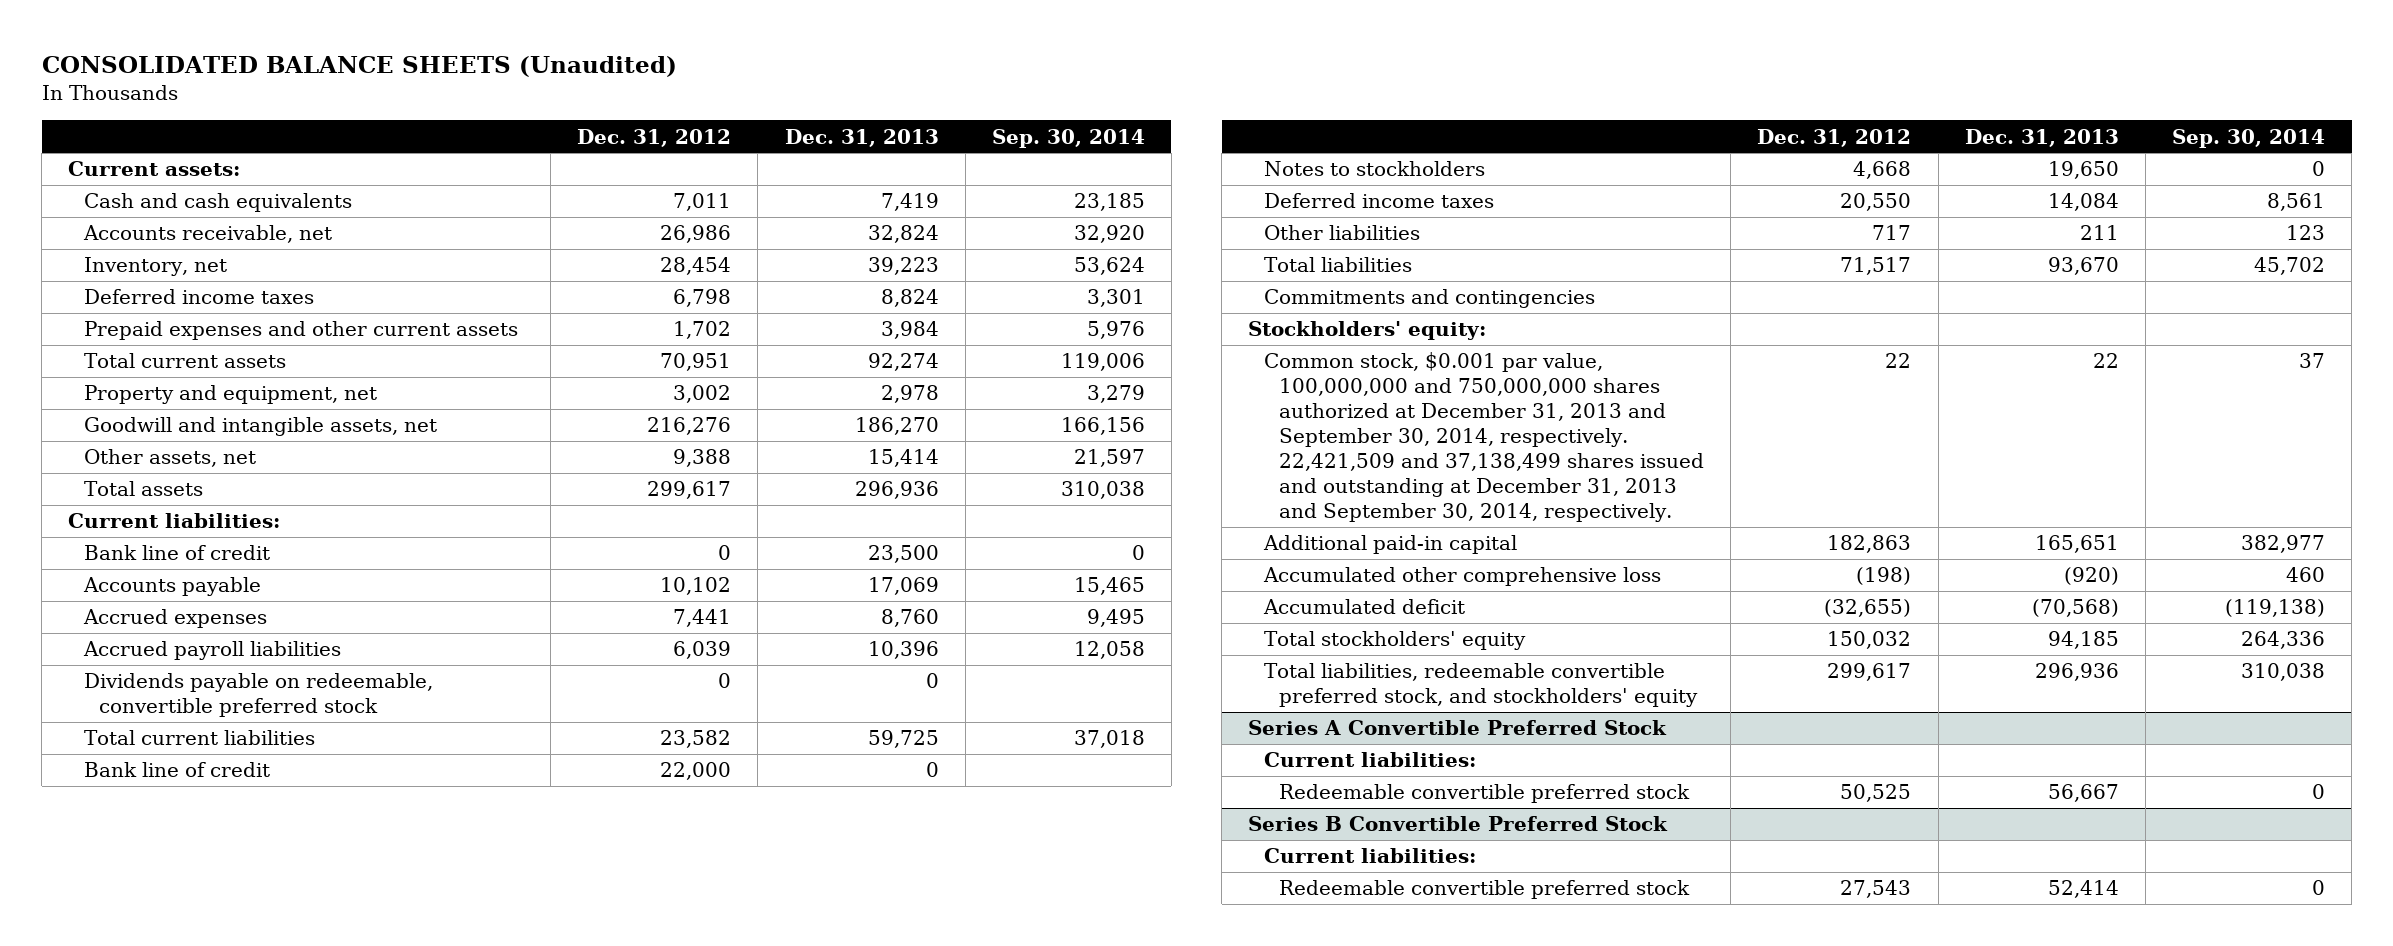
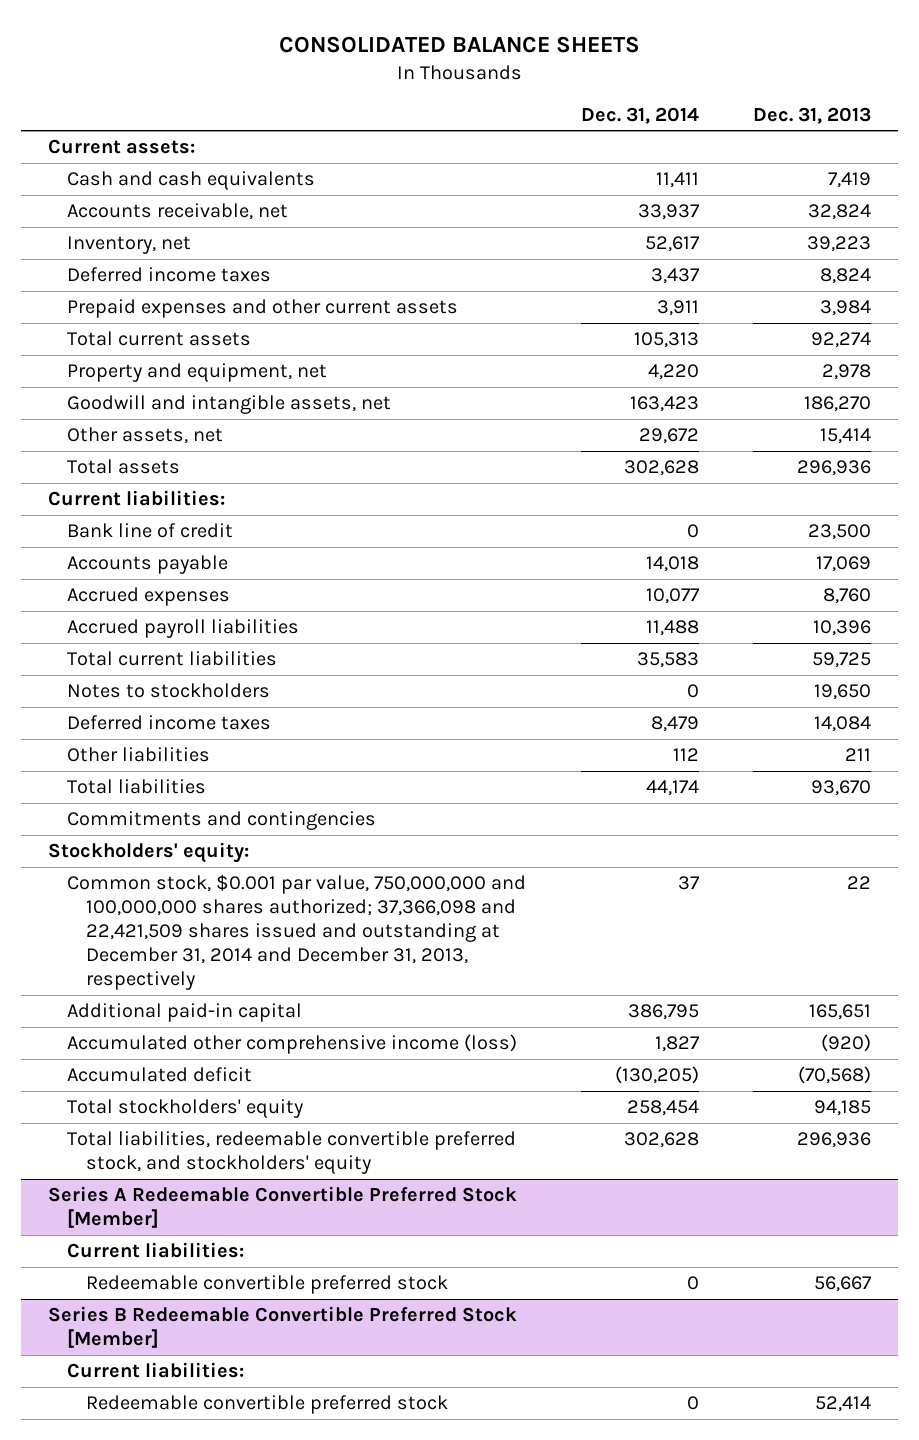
[41,55,677,77] CONSOLIDATED BALANCE SHEETS (Unaudited) -> [278,35,640,53] CONSOLIDATED BALANCE SHEETS
[577,128,732,147] Dec. 31, 2012 -> none
[991,128,1145,148] Sep. 30, 2014 -> none
none -> [580,106,699,124] Dec. 31, 2014
[83,673,433,718] Dividends payable on redeemable, convertible preferred stock -> none
[83,762,270,778] Bank line of credit -> none
[1263,352,1705,523] Common stock, $0.001 par value, 100,000,000 and 750,000,000 shares authorized at December 31, 2013 and September 30, 2014, respectively. 22,421,509 and 37,138,499 shares issued and outstanding at December 31, 2013 and September 30, 2014, respectively. -> [67,874,527,991] Common stock, $0.001 par value, 750,000,000 and 100,000,000 shares authorized; 37,366,098 and 22,421,509 shares issued and outstanding at December 31, 2014 and December 31, 2013, respectively
[1262,567,1661,587] Accumulated other comprehensive loss -> [67,1034,518,1055] Accumulated other comprehensive income (loss)
[1248,720,1668,736] Series A Convertible Preferred Stock -> [47,1186,517,1229] Series A Redeemable Convertible Preferred Stock [Member]
[1248,816,1669,832] Series B Convertible Preferred Stock -> [47,1306,517,1349] Series B Redeemable Convertible Preferred Stock [Member]

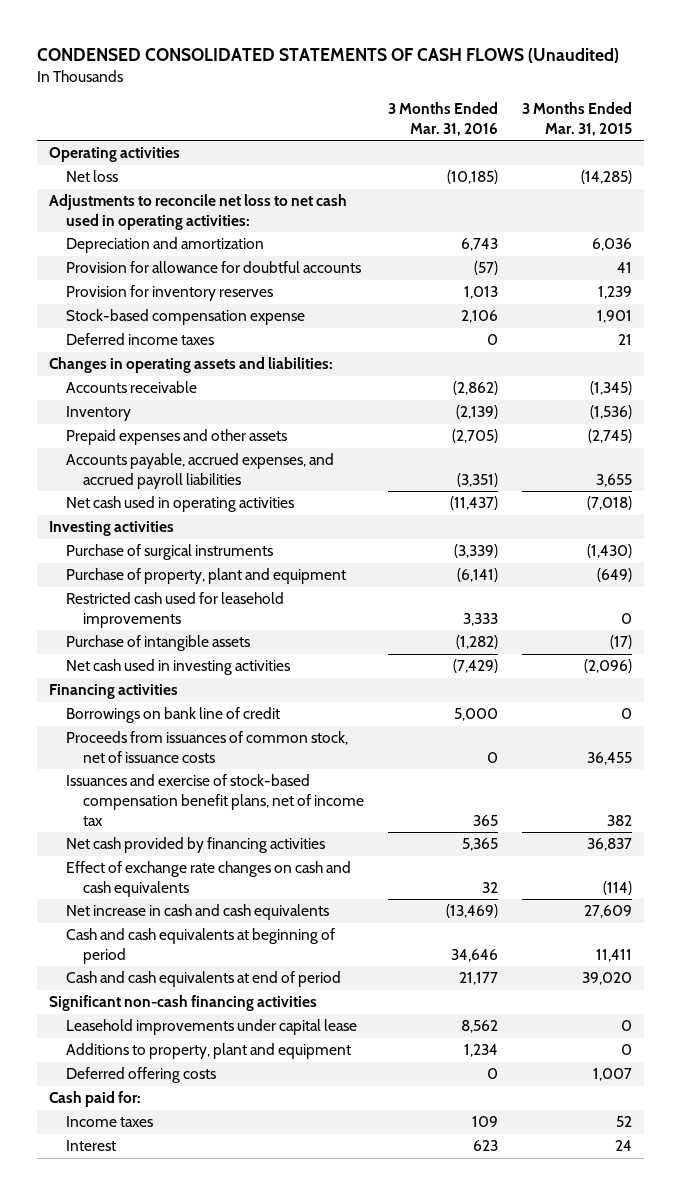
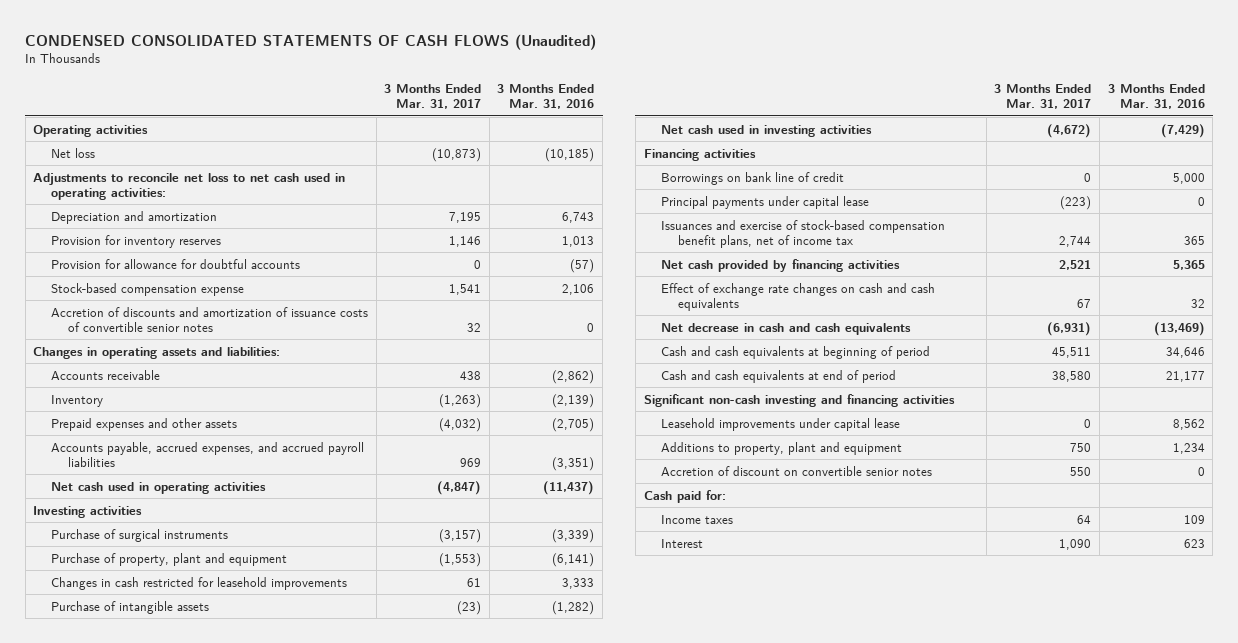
[522,102,633,136] 3 Months Ended Mar. 31, 2015 -> none
none -> [384,84,482,110] 3 Months Ended Mar. 31, 2017
[65,261,361,274] Provision for allowance for doubtful accounts -> [50,258,300,269] Provision for allowance for doubtful accounts
[65,333,214,346] Deferred income taxes -> none
none -> [50,306,368,332] Accretion of discounts and amortization of issuance costs of convertible senior notes
[65,592,284,628] Restricted cash used for leasehold improvements -> [50,576,347,590] Changes in cash restricted for leasehold improvements
[65,731,348,763] Proceeds from issuances of common stock, net of issuance costs -> none
none -> [660,195,869,209] Principal payments under capital lease
[65,904,329,921] Net increase in cash and cash equivalents -> [660,322,911,335] Net decrease in cash and cash equivalents
[48,995,317,1012] Significant non-cash financing activities -> [643,393,955,407] Significant non-cash investing and financing activities
[65,1067,216,1084] Deferred offering costs -> none
none -> [660,465,932,476] Accretion of discount on convertible senior notes

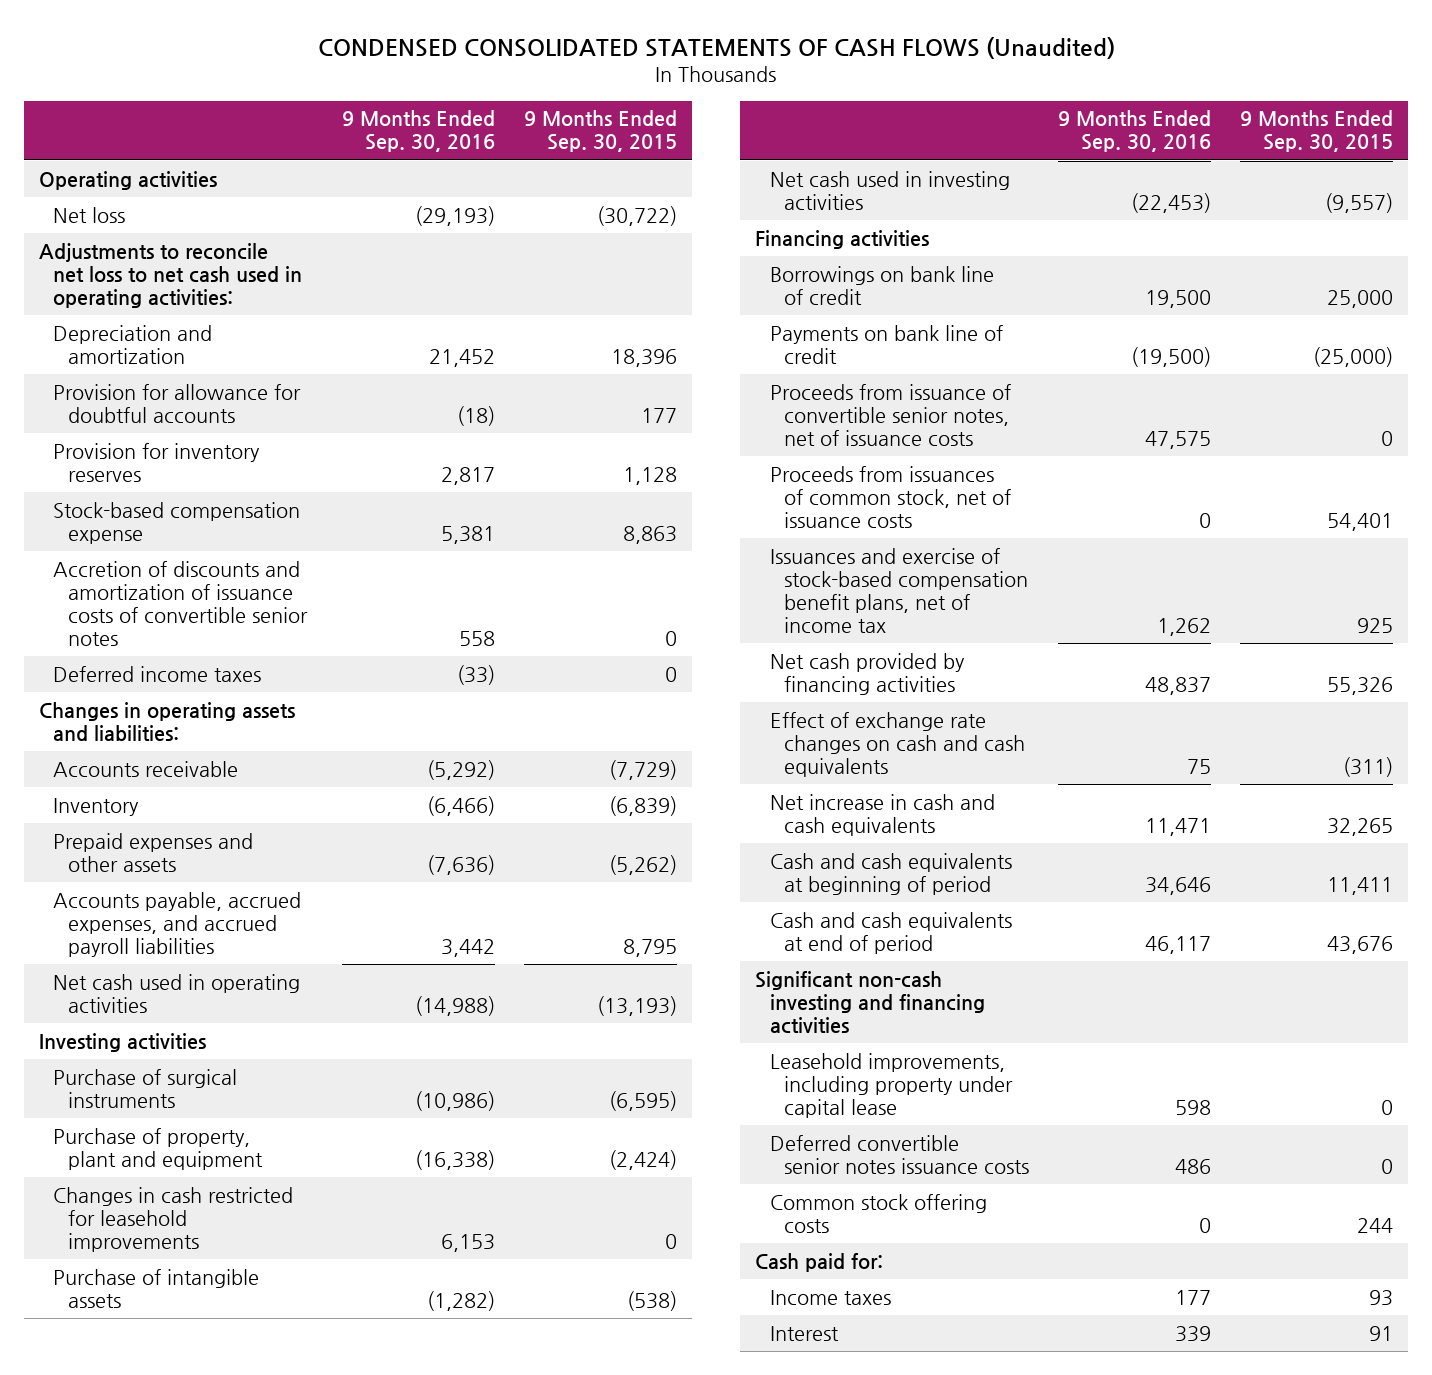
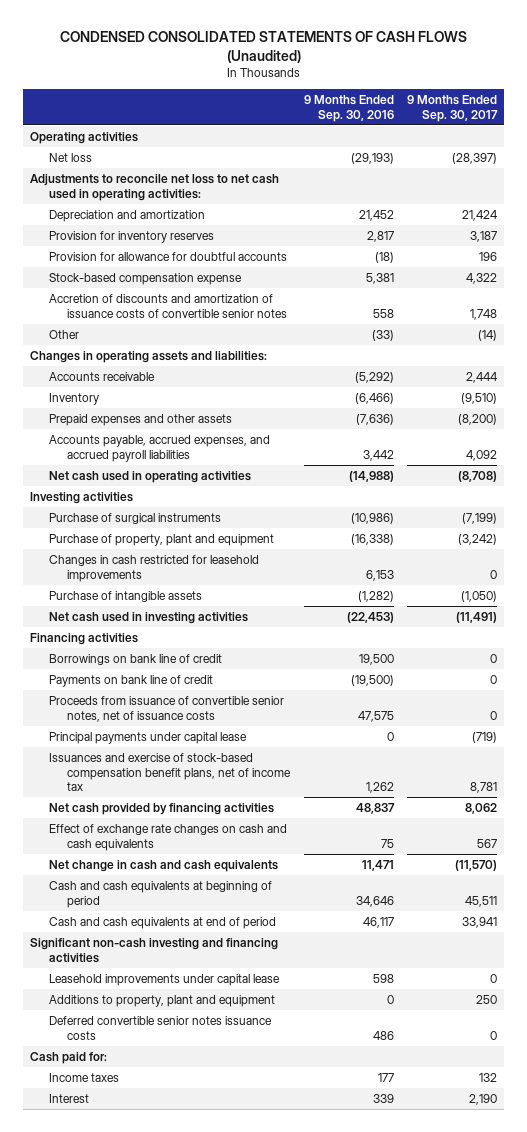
[524,110,678,153] 9 Months Ended Sep. 30, 2015 -> none
none -> [407,94,499,122] 9 Months Ended Sep. 30, 2017
[53,383,302,423] Provision for allowance for doubtful accounts -> [48,251,287,261] Provision for allowance for doubtful accounts
[53,665,262,682] Deferred income taxes -> none
none -> [48,329,79,339] Other
[769,465,1012,528] Proceeds from issuances of common stock, net of issuance costs -> none
none -> [48,731,247,744] Principal payments under capital lease
[769,793,995,836] Net increase in cash and cash equivalents -> [48,859,278,872] Net change in cash and cash equivalents
[769,1052,1014,1118] Leasehold improvements, including property under capital lease -> [48,973,280,986] Leasehold improvements under capital lease
none -> [48,994,275,1007] Additions to property, plant and equipment
[769,1193,987,1233] Common stock offering costs -> none

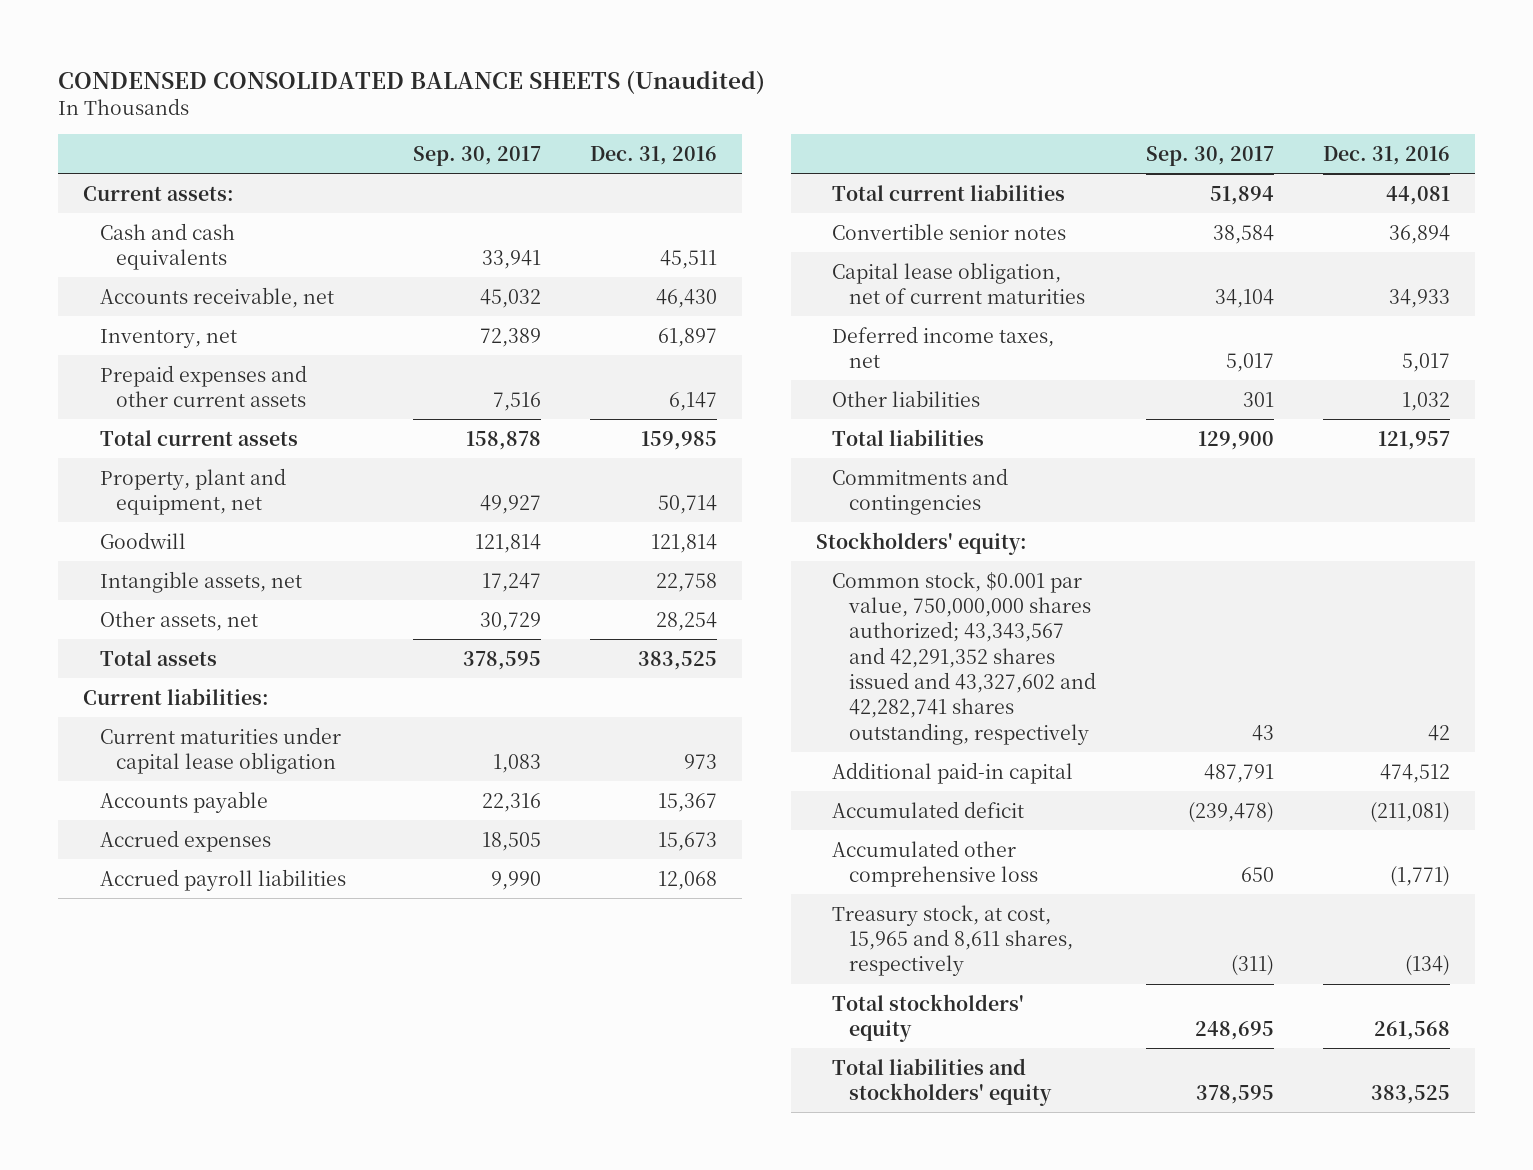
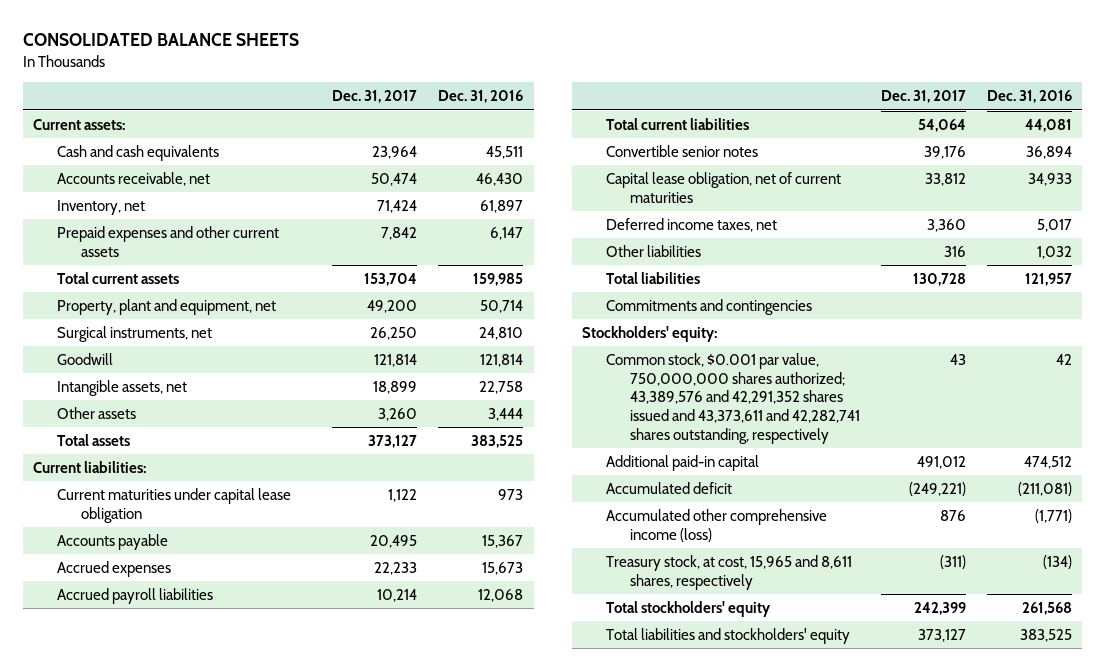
[58,69,766,94] CONDENSED CONSOLIDATED BALANCE SHEETS (Unaudited) -> [22,33,299,47] CONSOLIDATED BALANCE SHEETS
[412,146,541,167] Sep. 30, 2017 -> none
none -> [332,90,418,104] Dec. 31, 2017
none -> [57,326,213,343] Surgical instruments, net
[99,610,258,631] Other assets, net -> [57,407,137,420] Other assets
[656,611,718,631] 28,254 -> [488,408,524,422] 3,444
[832,571,1097,745] Common stock, $0.001 par value, 750,000,000 shares authorized; 43,343,567 and 42,291,352 shares issued and 43,327,602 and 42,282,741 shares outstanding, respectively -> [606,353,860,444] Common stock, $0.001 par value, 750,000,000 shares authorized; 43,389,576 and 42,291,352 shares issued and 43,373,611 and 42,282,741 shares outstanding, respectively
[832,839,1039,887] Accumulated other comprehensive loss -> [606,509,828,542] Accumulated other comprehensive income (loss)

